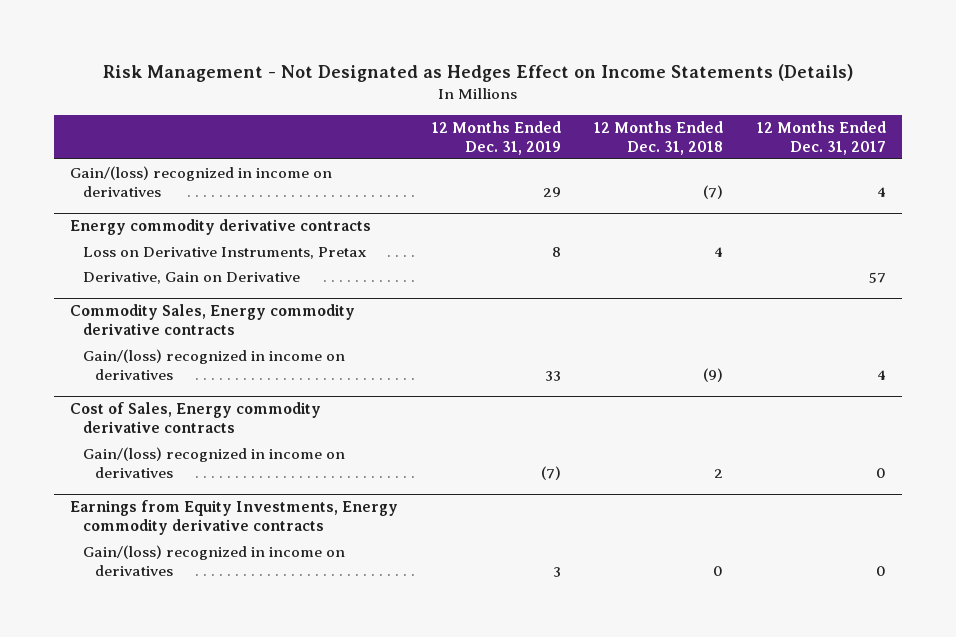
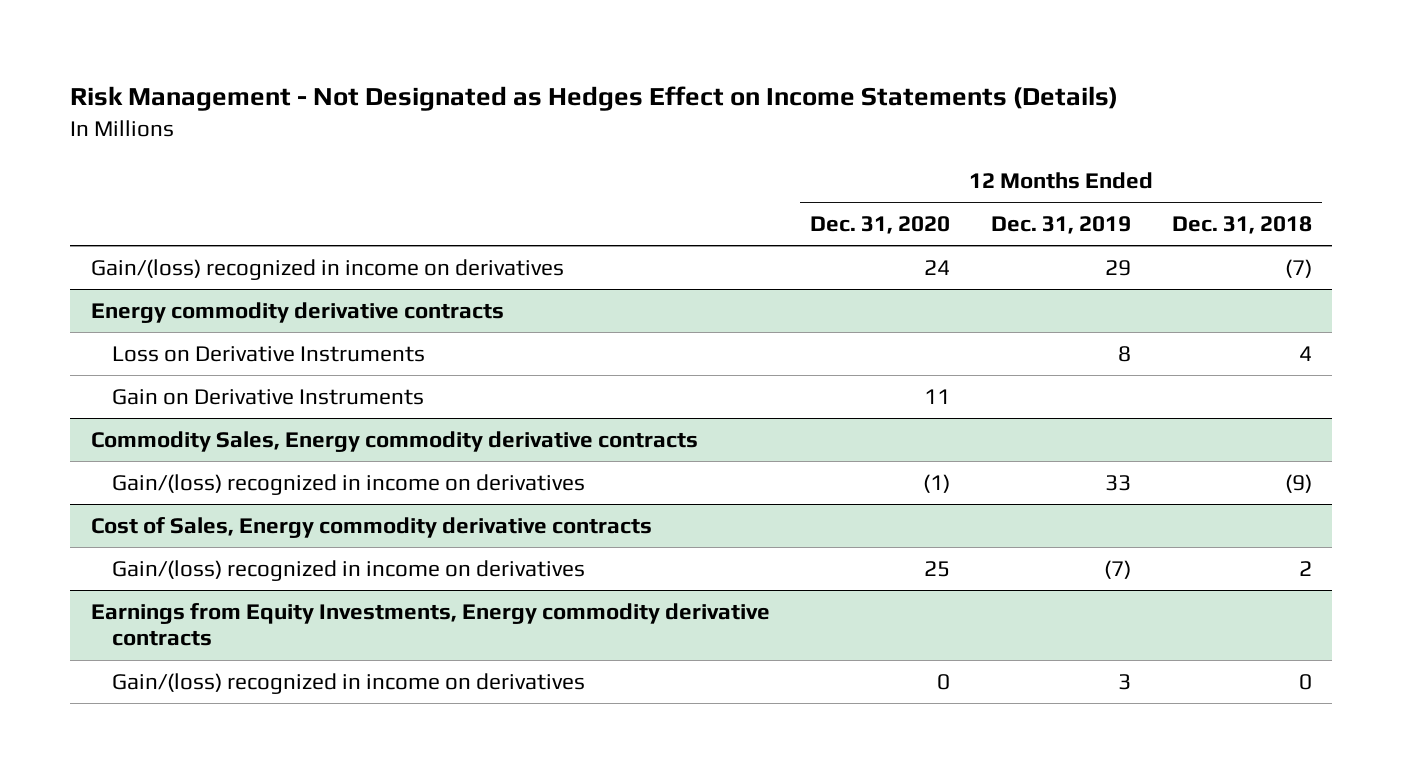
[756,120,886,155] 12 Months Ended Dec. 31, 2017 -> none
none -> [810,216,951,235] Dec. 31, 2020
[82,246,366,259] Loss on Derivative Instruments, Pretax -> [111,346,425,363] Loss on Derivative Instruments
[82,271,300,284] Derivative, Gain on Derivative -> [111,389,424,406] Gain on Derivative Instruments

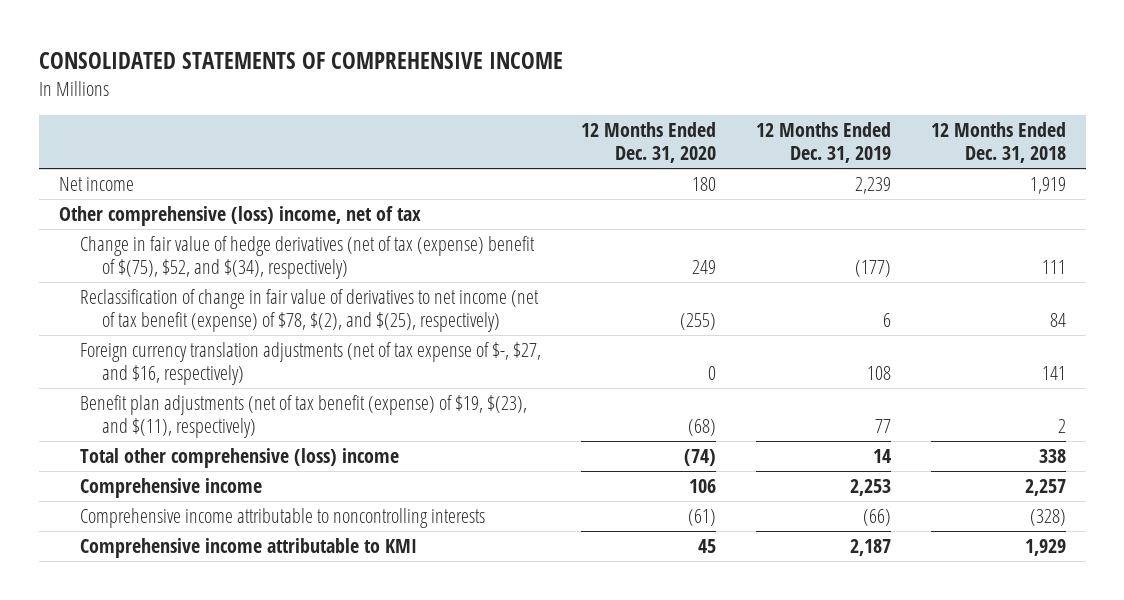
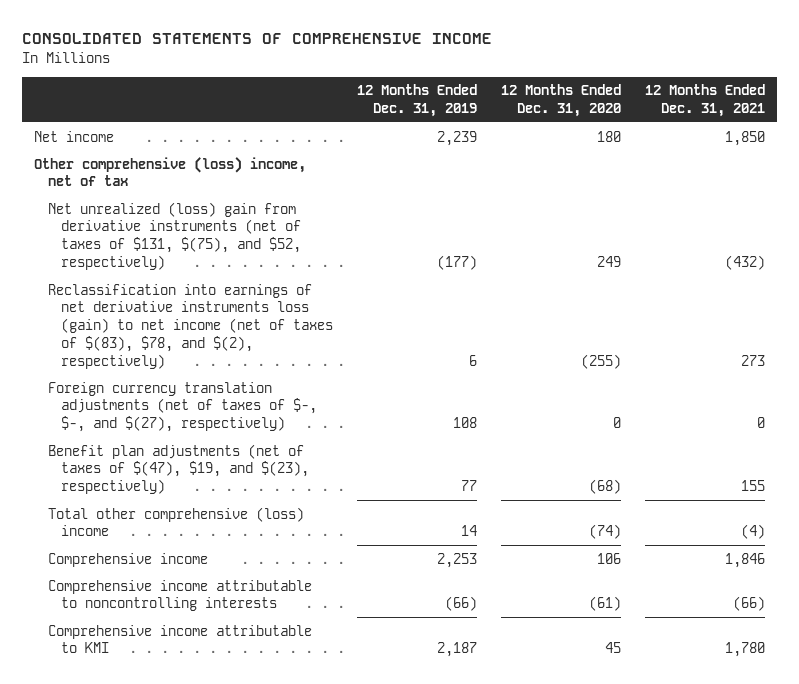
[930,122,1066,164] 12 Months Ended Dec. 31, 2018 -> none
none -> [644,84,765,118] 12 Months Ended Dec. 31, 2021
[80,235,536,280] Change in fair value of hedge derivatives (net of tax (expense) benefit of $(75), $52, and $(34), respectively) -> [47,201,302,270] Net unrealized (loss) gain from derivative instruments (net of taxes of $131, $(75), and $52, respectively)
[80,288,540,333] Reclassification of change in fair value of derivatives to net income (net of tax benefit (expense) of $78, $(2), and $(25), respectively) -> [47,283,334,369] Reclassification into earnings of net derivative instruments loss (gain) to net income (net of taxes of $(83), $78, and $(2), respectively)
[80,341,542,386] Foreign currency translation adjustments (net of tax expense of $-, $27, and $16, respectively) -> [47,381,318,433] Foreign currency translation adjustments (net of taxes of $-, $-, and $(27), respectively)
[80,394,528,439] Benefit plan adjustments (net of tax benefit (expense) of $19, $(23), and $(11), respectively) -> [47,443,310,495] Benefit plan adjustments (net of taxes of $(47), $19, and $(23), respectively)

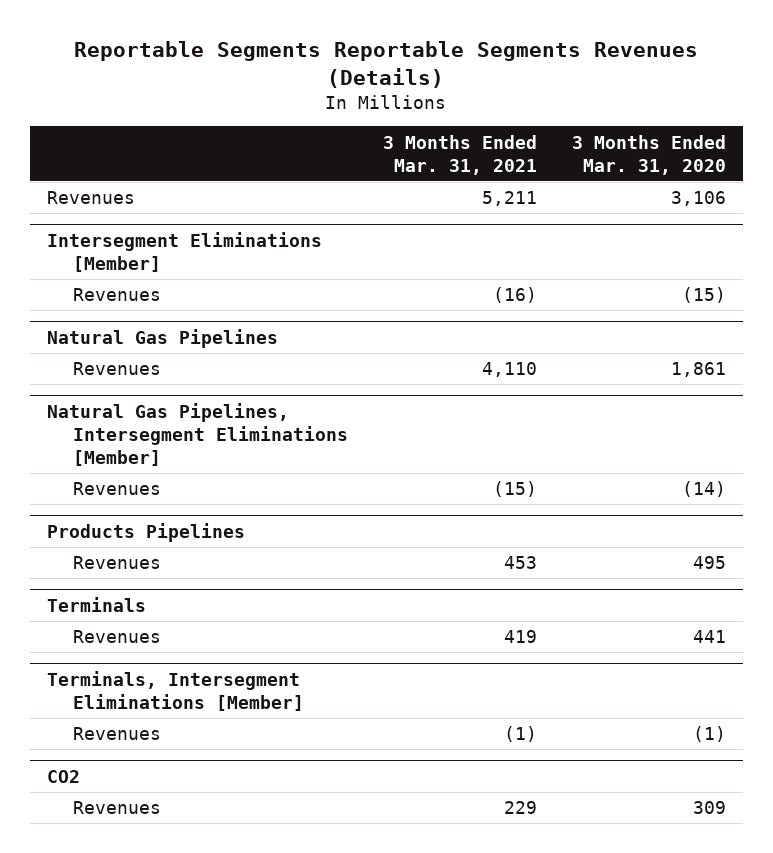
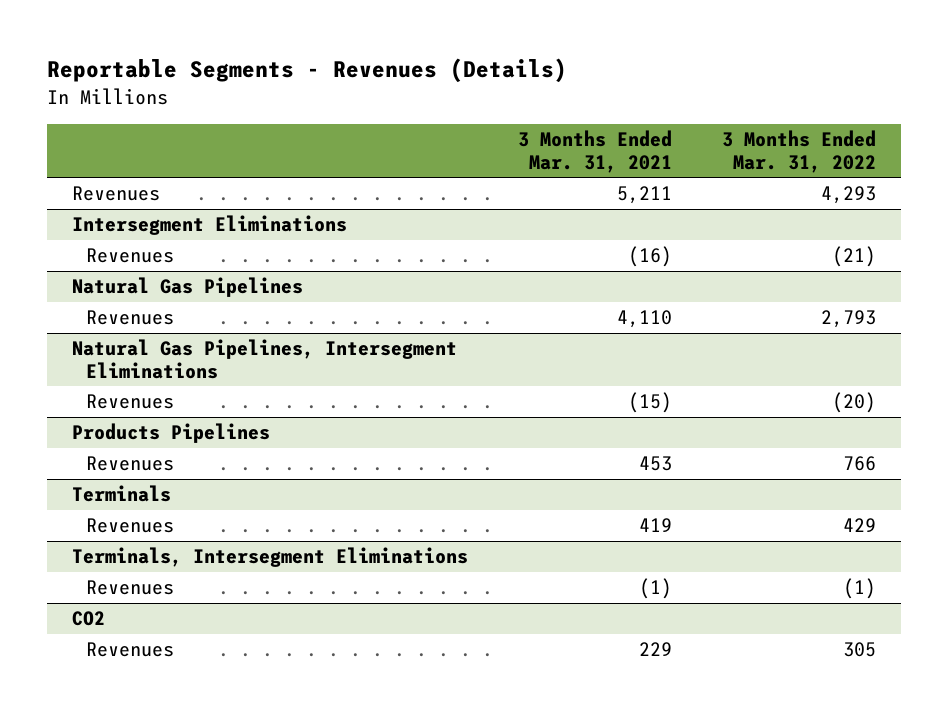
[74,41,699,88] Reportable Segments Reportable Segments Revenues (Details) -> [46,58,567,84] Reportable Segments - Revenues (Details)
[571,134,726,175] 3 Months Ended Mar. 31, 2020 -> none
none -> [722,129,877,173] 3 Months Ended Mar. 31, 2022
[47,231,323,272] Intersegment Eliminations [Member] -> [71,215,347,236] Intersegment Eliminations
[47,402,348,466] Natural Gas Pipelines, Intersegment Eliminations [Member] -> [71,339,457,380] Natural Gas Pipelines, Intersegment Eliminations
[47,670,304,711] Terminals, Intersegment Eliminations [Member] -> [71,547,468,568] Terminals, Intersegment Eliminations

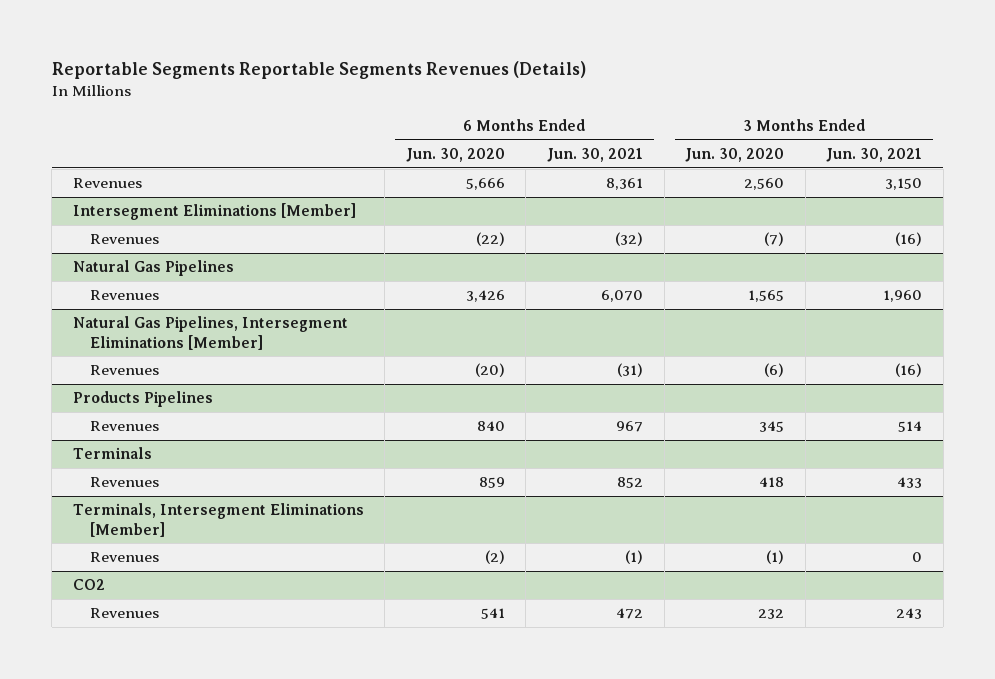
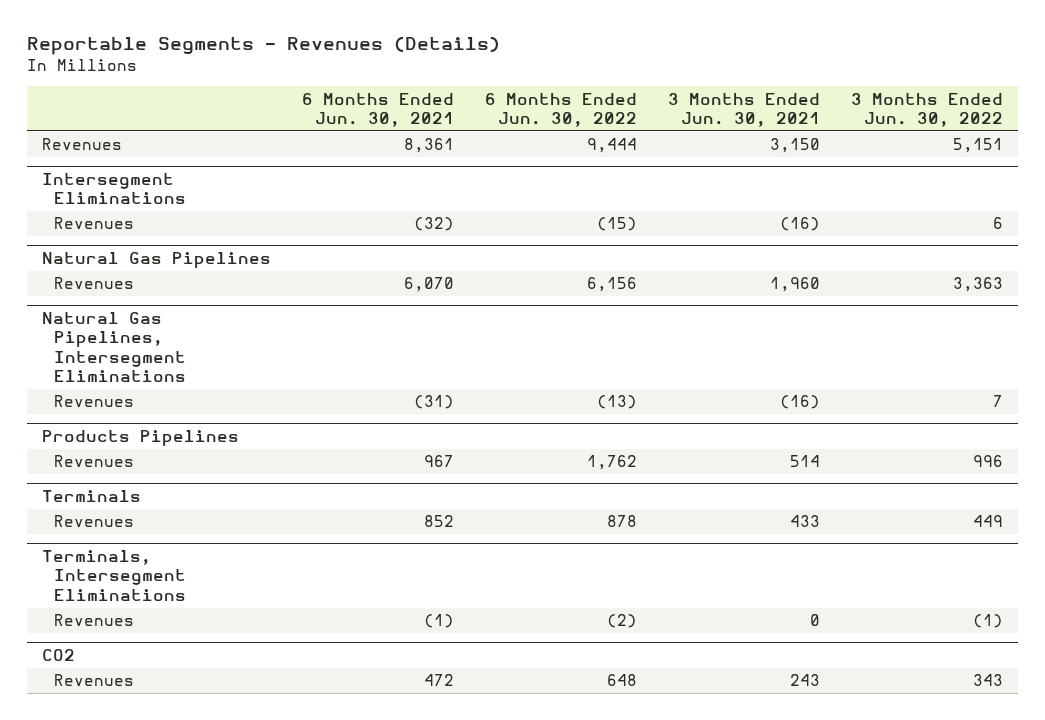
[51,61,586,80] Reportable Segments Reportable Segments Revenues (Details) -> [26,36,500,56] Reportable Segments - Revenues (Details)
[405,147,505,162] Jun. 30, 2020 -> none
[685,147,785,162] Jun. 30, 2020 -> none
none -> [484,92,637,128] 6 Months Ended Jun. 30, 2022
none -> [850,92,1003,128] 3 Months Ended Jun. 30, 2022
[72,203,356,221] Intersegment Eliminations [Member] -> [41,173,186,205] Intersegment Eliminations
[72,316,348,350] Natural Gas Pipelines, Intersegment Eliminations [Member] -> [41,312,186,383] Natural Gas Pipelines, Intersegment Eliminations
[72,503,364,537] Terminals, Intersegment Eliminations [Member] -> [41,550,186,601] Terminals, Intersegment Eliminations

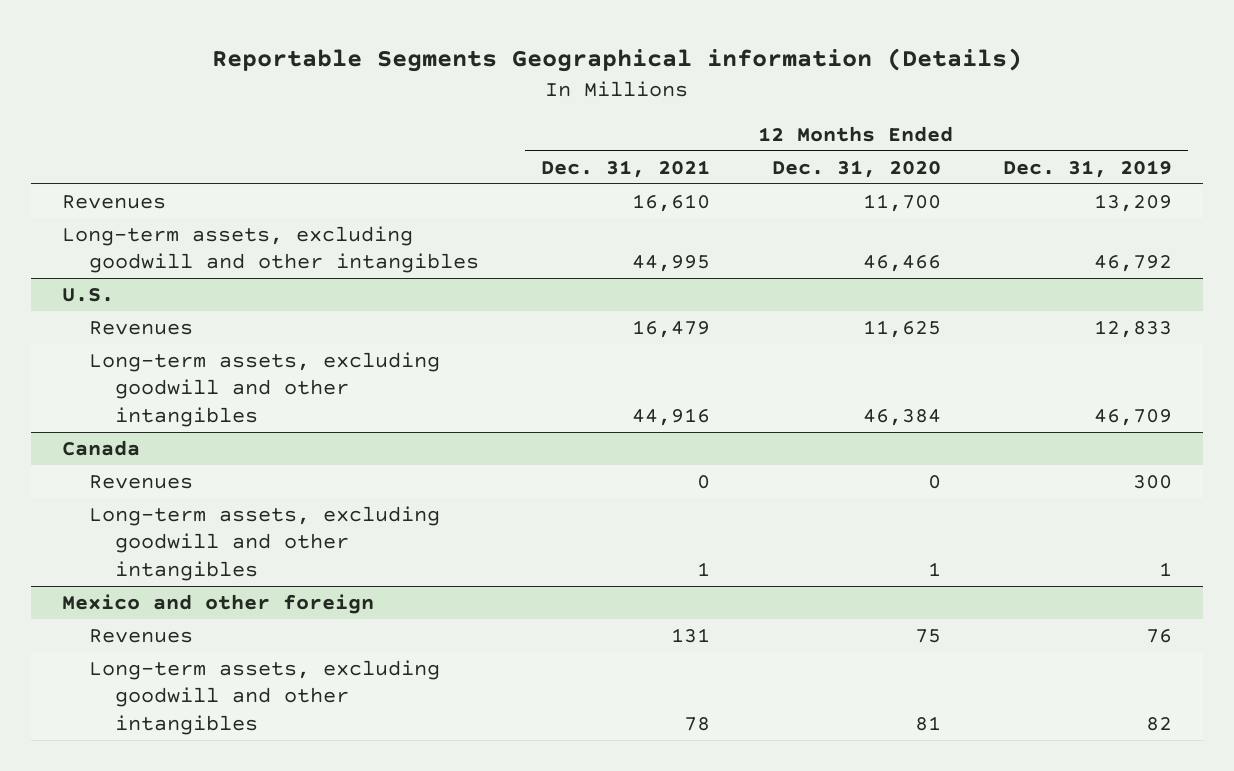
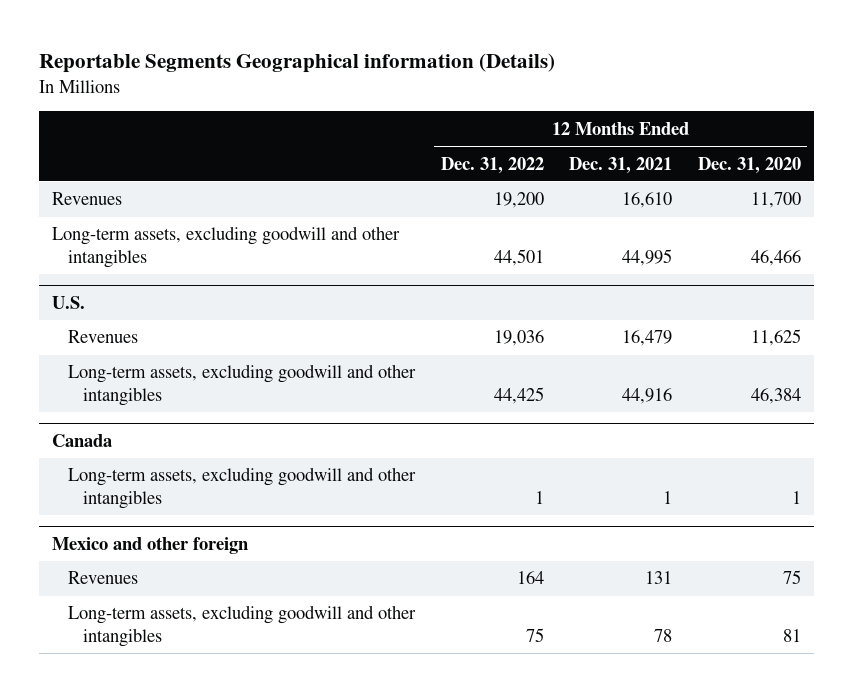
[1003,159,1173,178] Dec. 31, 2019 -> none
none -> [440,156,544,174] Dec. 31, 2022
[88,474,193,489] Revenues -> none

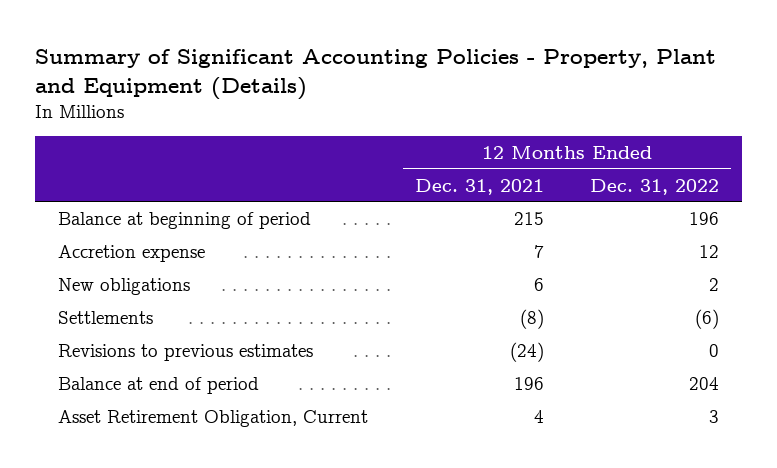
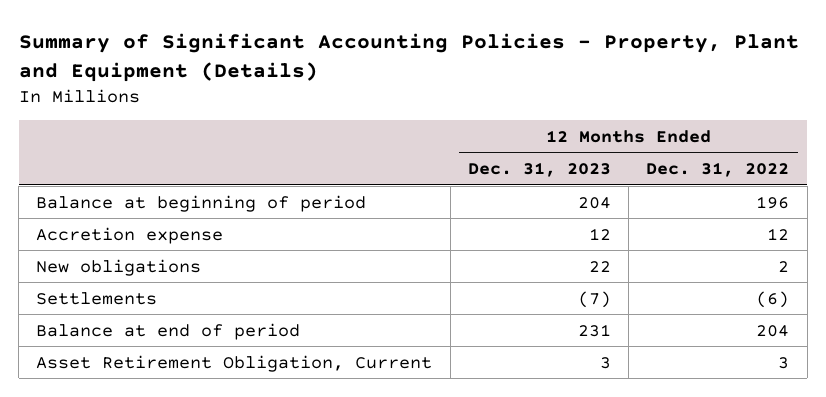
[414,178,544,195] Dec. 31, 2021 -> none
none -> [467,162,611,178] Dec. 31, 2023
[58,343,314,361] Revisions to previous estimates -> none

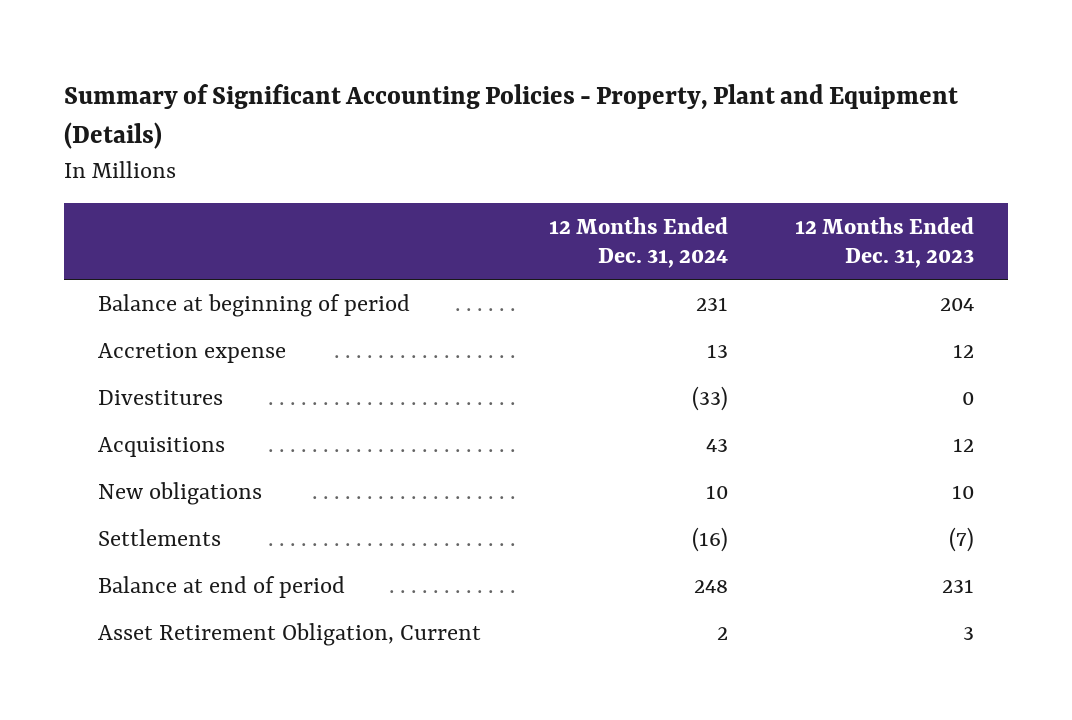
[646,162,790,178] Dec. 31, 2022 -> none
none -> [548,216,728,269] 12 Months Ended Dec. 31, 2024
none -> [98,389,224,405] Divestitures
none -> [98,436,226,457] Acquisitions
[588,260,611,272] 22 -> [952,484,975,499] 10

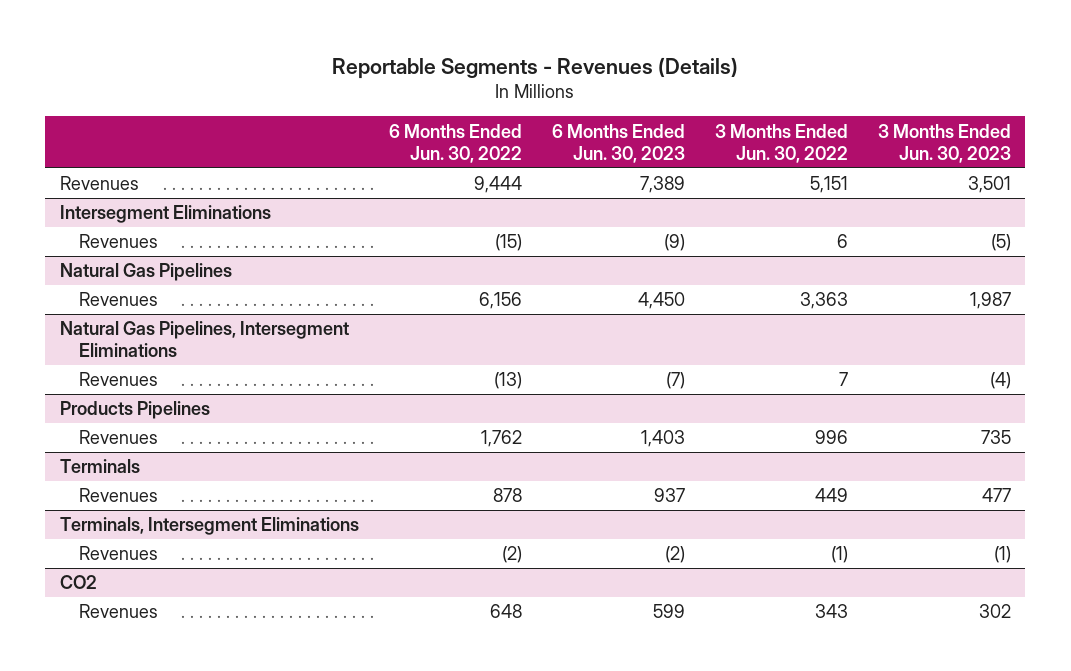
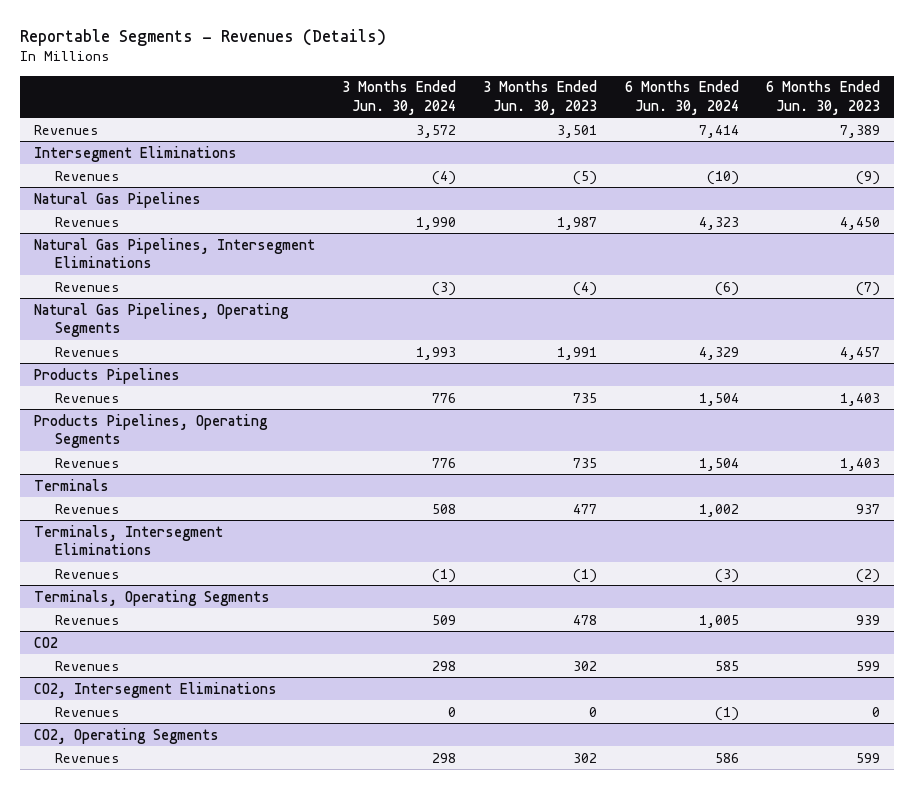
[389,123,523,163] 6 Months Ended Jun. 30, 2022 -> none
[714,123,848,163] 3 Months Ended Jun. 30, 2022 -> none
none -> [341,80,456,115] 3 Months Ended Jun. 30, 2024
none -> [624,80,739,115] 6 Months Ended Jun. 30, 2024
none -> [33,302,289,338] Natural Gas Pipelines, Operating Segments
none -> [55,346,121,357] Revenues
none -> [33,413,268,449] Products Pipelines, Operating Segments
none -> [55,457,121,468] Revenues
none -> [33,589,270,606] Terminals, Operating Segments
none -> [55,614,121,625] Revenues
none -> [33,681,277,698] CO2, Intersegment Eliminations
none -> [55,706,121,717] Revenues
none -> [33,727,219,744] CO2, Operating Segments
none -> [55,752,121,763] Revenues

